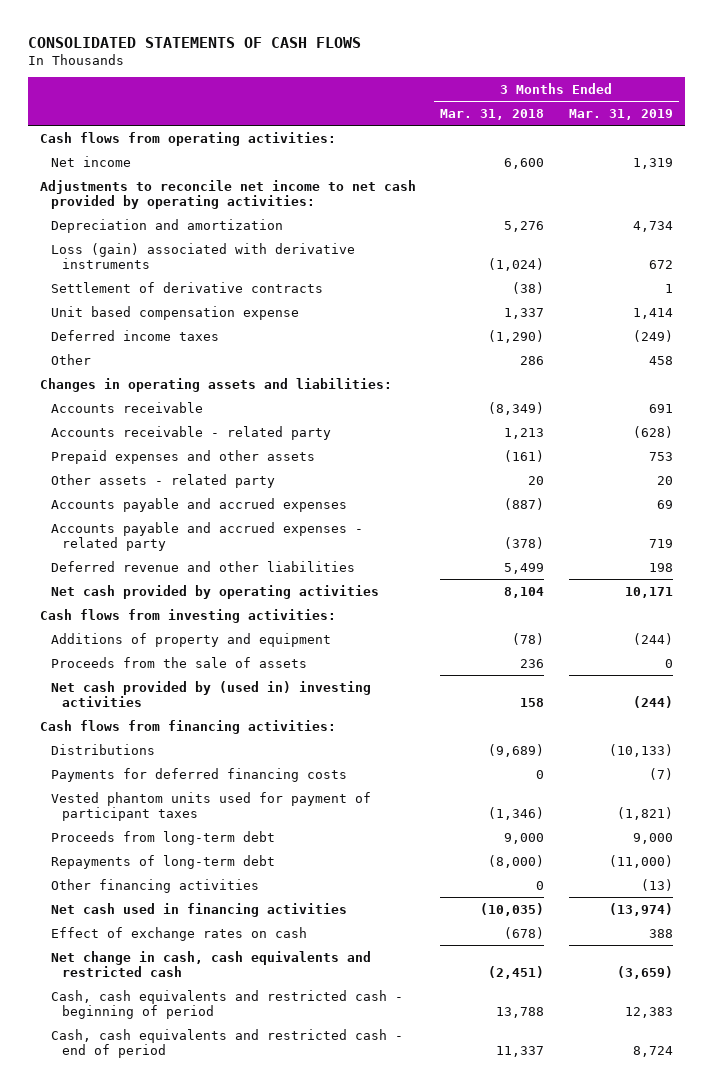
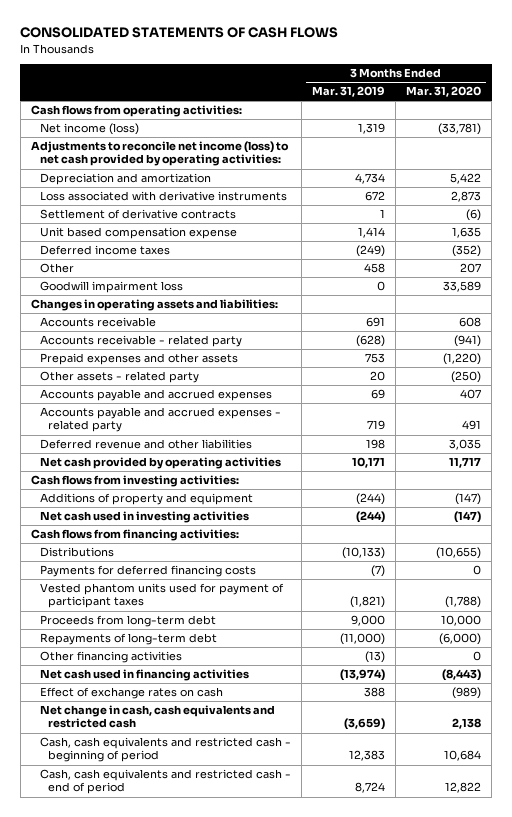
[440,108,545,120] Mar. 31, 2018 -> none
none -> [406,86,482,98] Mar. 31, 2020
[51,155,132,167] Net income -> [39,123,139,136] Net income (loss)
[40,179,417,210] Adjustments to reconcile net income to net cash provided by operating activities: -> [30,141,289,167] Adjustments to reconcile net income (loss) to net cash provided by operating activities:
[51,242,356,270] Loss (gain) associated with derivative instruments -> [39,191,287,202] Loss associated with derivative instruments
none -> [39,281,183,294] Goodwill impairment loss
[51,656,308,668] Proceeds from the sale of assets -> none
[51,680,372,708] Net cash provided by (used in) investing activities -> [39,511,249,524] Net cash used in investing activities

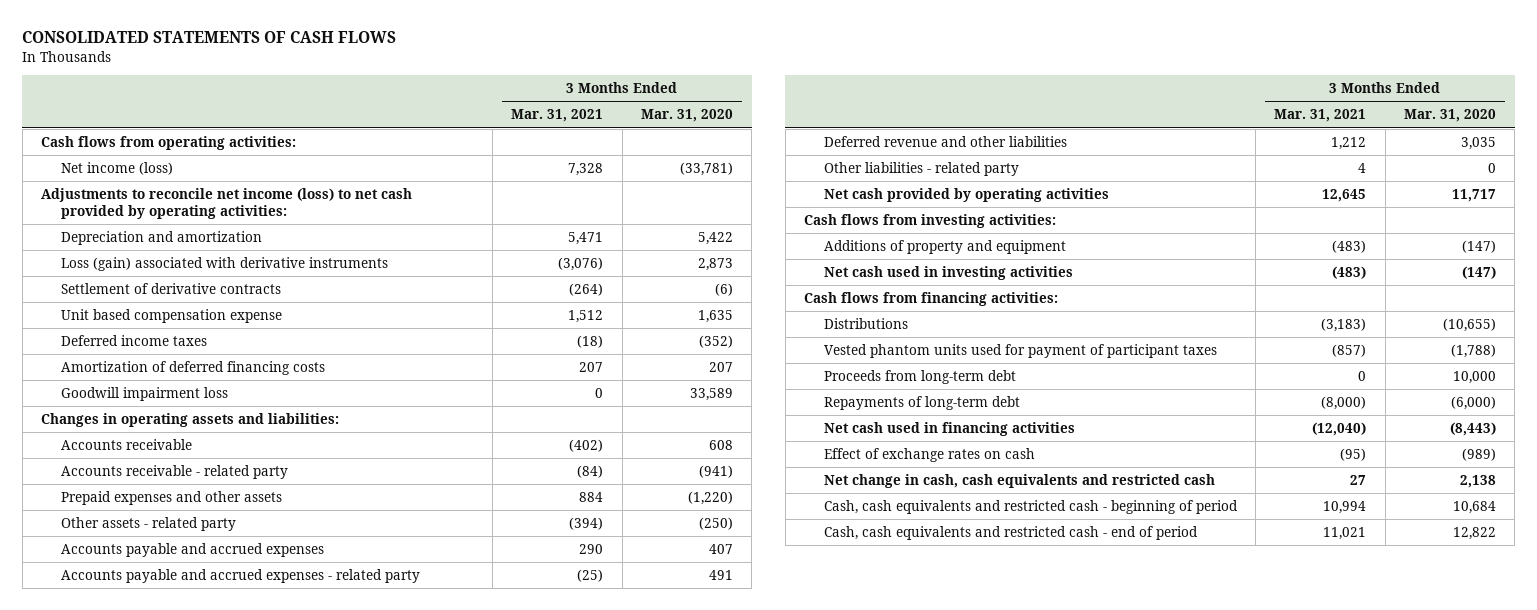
[311,86,385,98] Mar. 31, 2019 -> none
none -> [511,109,604,123] Mar. 31, 2021
[39,191,287,202] Loss associated with derivative instruments -> [60,256,388,271] Loss (gain) associated with derivative instruments
[39,263,74,274] Other -> none
none -> [60,360,325,375] Amortization of deferred financing costs
none -> [823,161,1019,176] Other liabilities - related party
[39,565,256,578] Payments for deferred financing costs -> none
[39,651,182,664] Other financing activities -> none

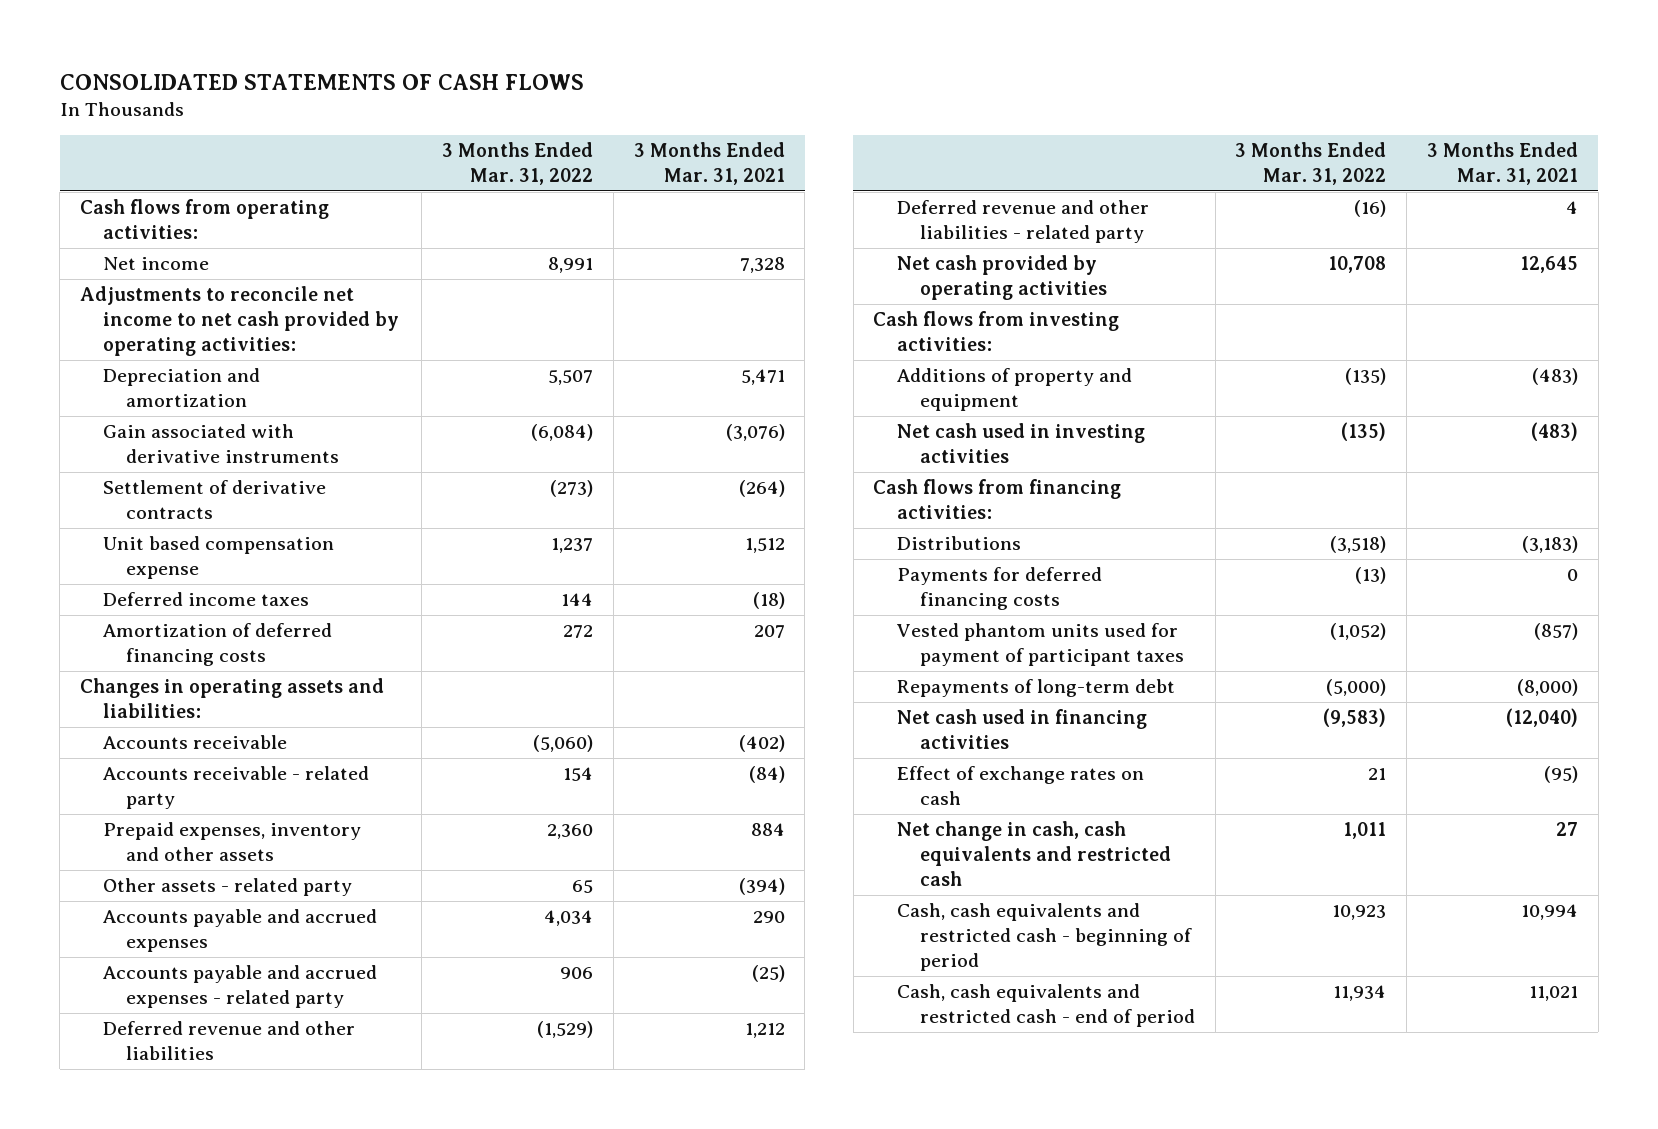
[640,109,733,123] Mar. 31, 2020 -> none
none -> [441,142,593,186] 3 Months Ended Mar. 31, 2022
[60,161,173,175] Net income (loss) -> [103,257,210,271] Net income
[41,187,413,219] Adjustments to reconcile net income (loss) to net cash provided by operating activities: -> [79,286,400,357] Adjustments to reconcile net income to net cash provided by operating activities:
[60,256,388,271] Loss (gain) associated with derivative instruments -> [103,424,340,464] Gain associated with derivative instruments
[60,386,228,401] Goodwill impairment loss -> none
[60,490,282,505] Prepaid expenses and other assets -> [103,822,362,862] Prepaid expenses, inventory and other assets
[823,161,1019,176] Other liabilities - related party -> [896,200,1149,244] Deferred revenue and other liabilities - related party
none -> [896,567,1102,611] Payments for deferred financing costs
[823,369,1016,384] Proceeds from long-term debt -> none

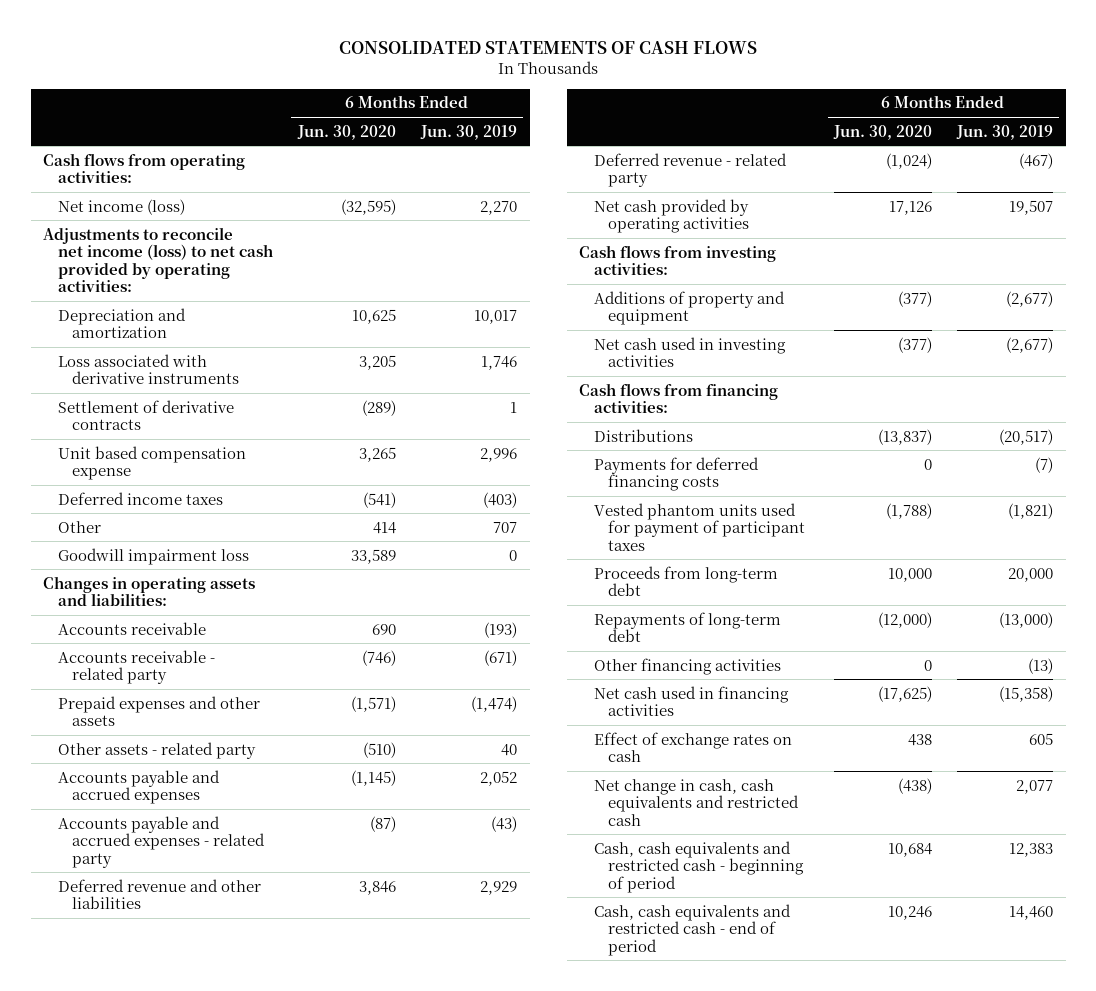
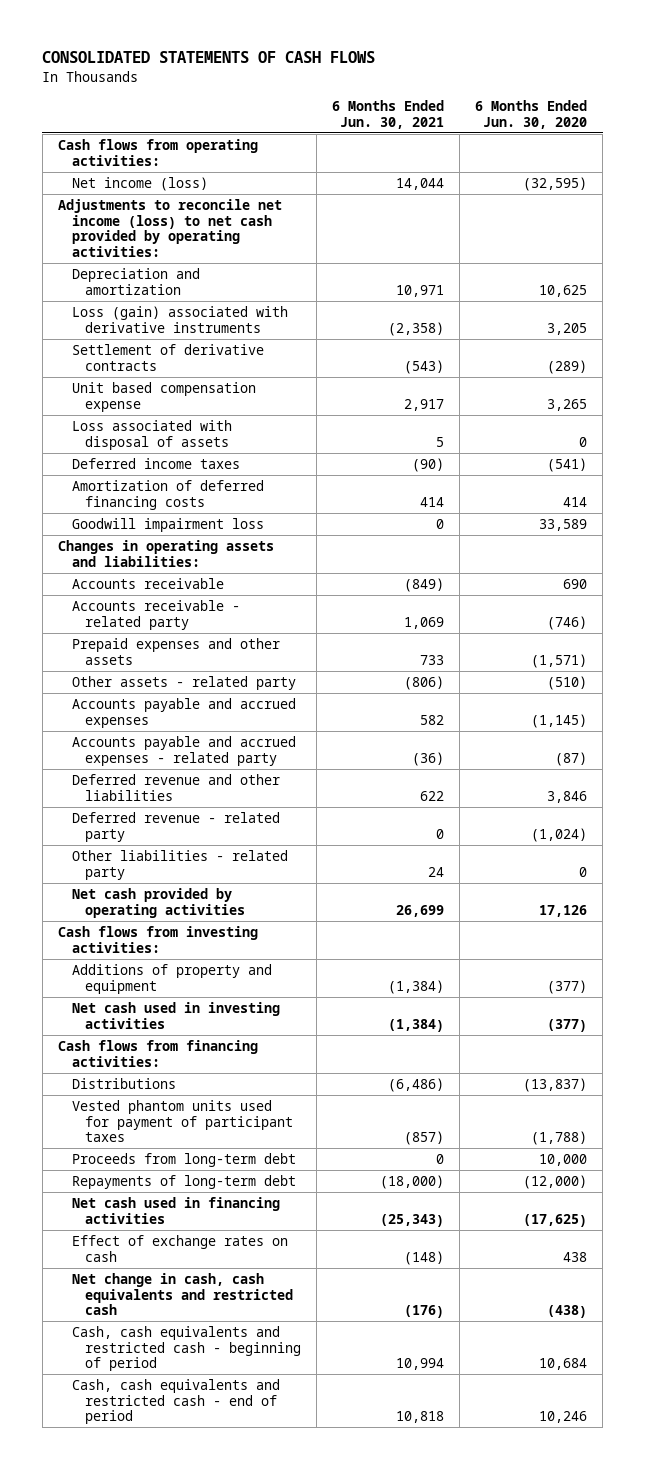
[419,124,517,140] Jun. 30, 2019 -> none
none -> [332,100,445,129] 6 Months Ended Jun. 30, 2021
[57,353,239,385] Loss associated with derivative instruments -> [71,305,288,333] Loss (gain) associated with derivative instruments
none -> [71,419,232,450] Loss associated with disposal of assets
[57,520,101,533] Other -> [71,479,264,510] Amortization of deferred financing costs
none -> [71,849,288,880] Other liabilities - related party
[593,456,759,492] Payments for deferred financing costs -> none
[593,657,781,675] Other financing activities -> none

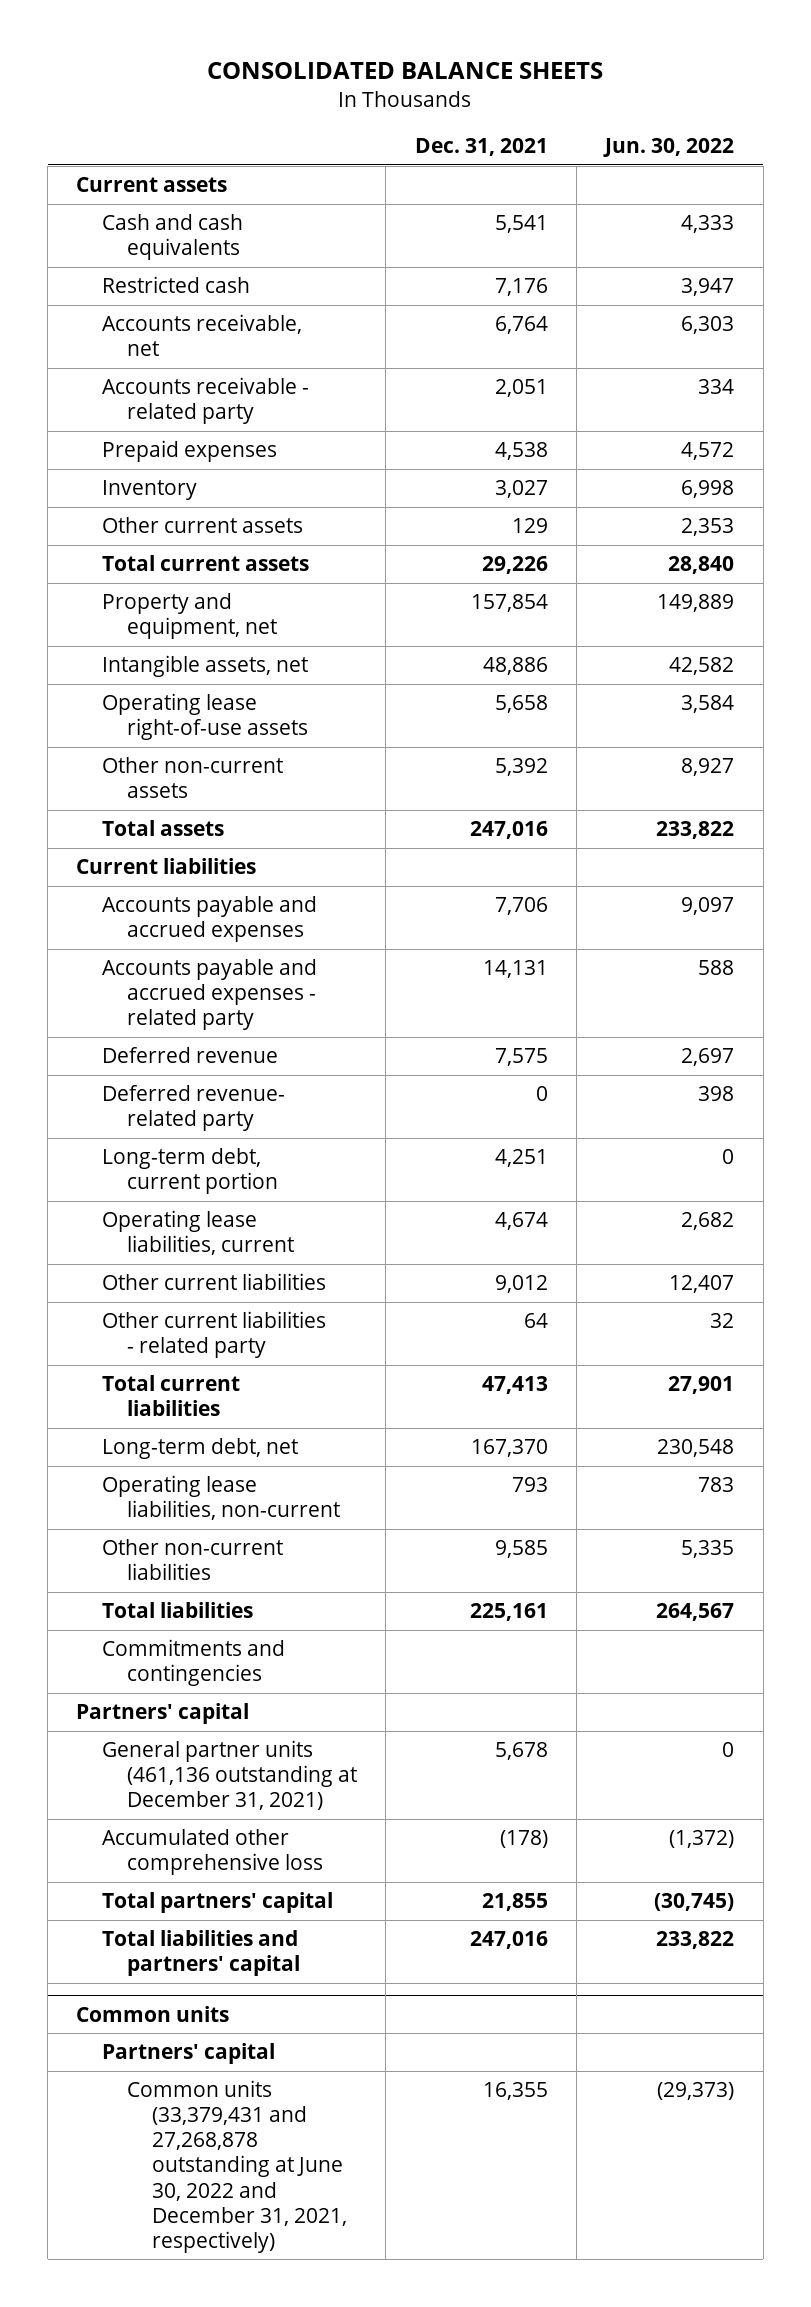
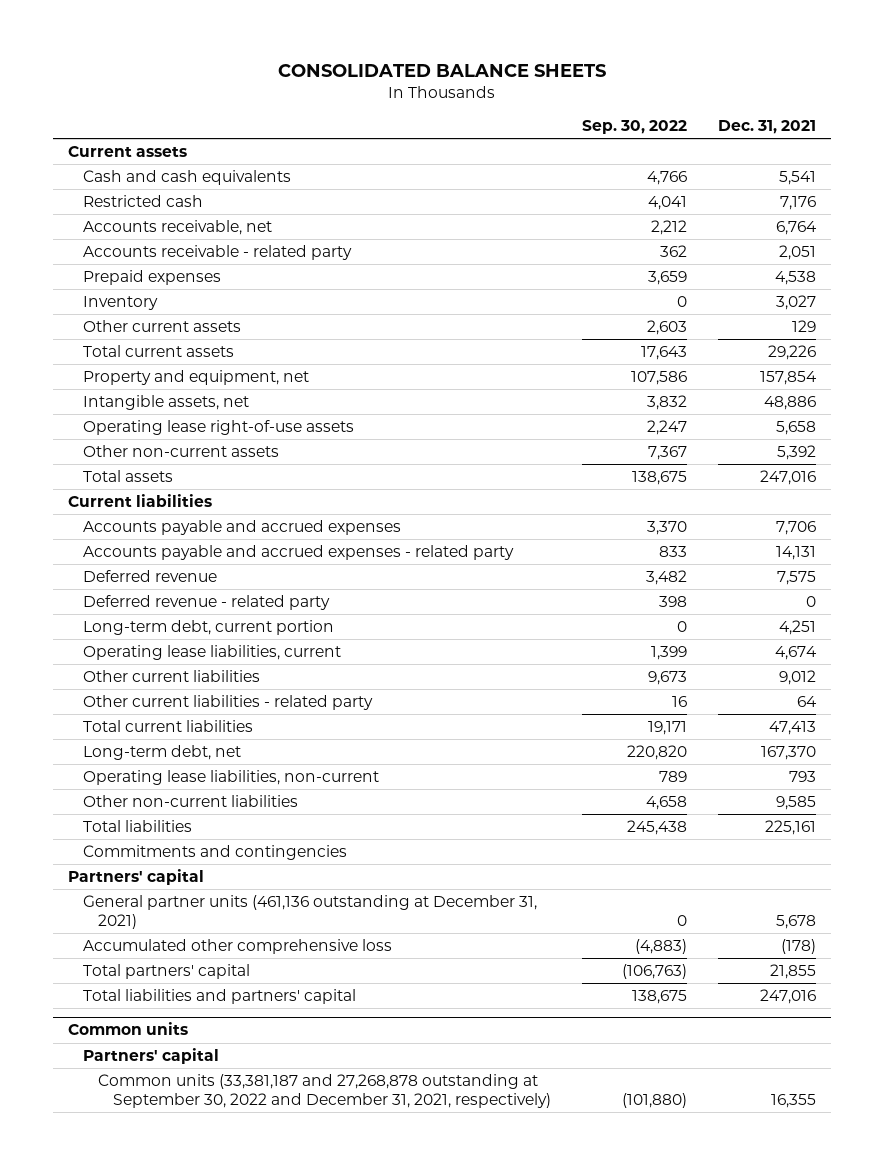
[603,138,735,158] Jun. 30, 2022 -> none
none -> [582,120,688,135] Sep. 30, 2022
[101,1085,285,1132] Deferred revenue- related party -> [83,595,331,611] Deferred revenue - related party
[127,2080,348,2253] Common units (33,379,431 and 27,268,878 outstanding at June 30, 2022 and December 31, 2021, respectively) -> [98,1074,552,1108] Common units (33,381,187 and 27,268,878 outstanding at September 30, 2022 and December 31, 2021, respectively)

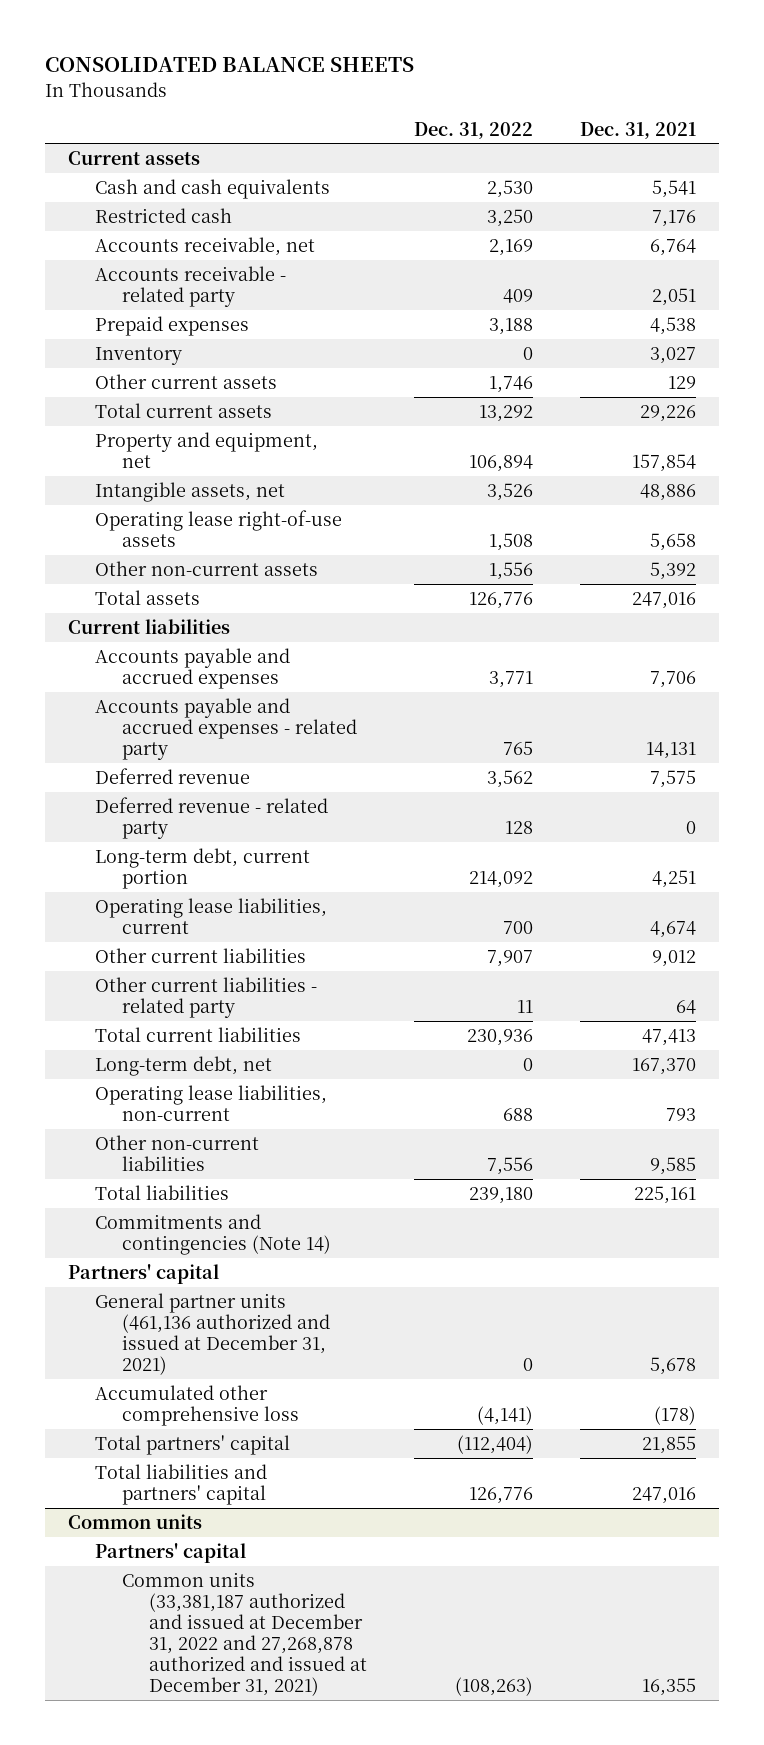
[582,120,688,135] Sep. 30, 2022 -> none
none -> [413,121,533,139] Dec. 31, 2022
[83,845,348,861] Commitments and contingencies -> [94,1213,331,1255] Commitments and contingencies (Note 14)
[83,895,538,929] General partner units (461,136 outstanding at December 31, 2021) -> [94,1292,330,1376] General partner units (461,136 authorized and issued at December 31, 2021)
[98,1074,552,1108] Common units (33,381,187 and 27,268,878 outstanding at September 30, 2022 and December 31, 2021, respectively) -> [121,1571,367,1697] Common units (33,381,187 authorized and issued at December 31, 2022 and 27,268,878 authorized and issued at December 31, 2021)

